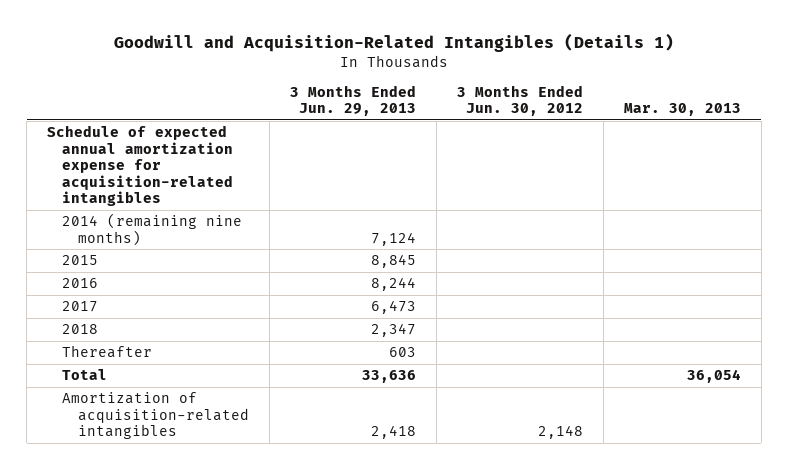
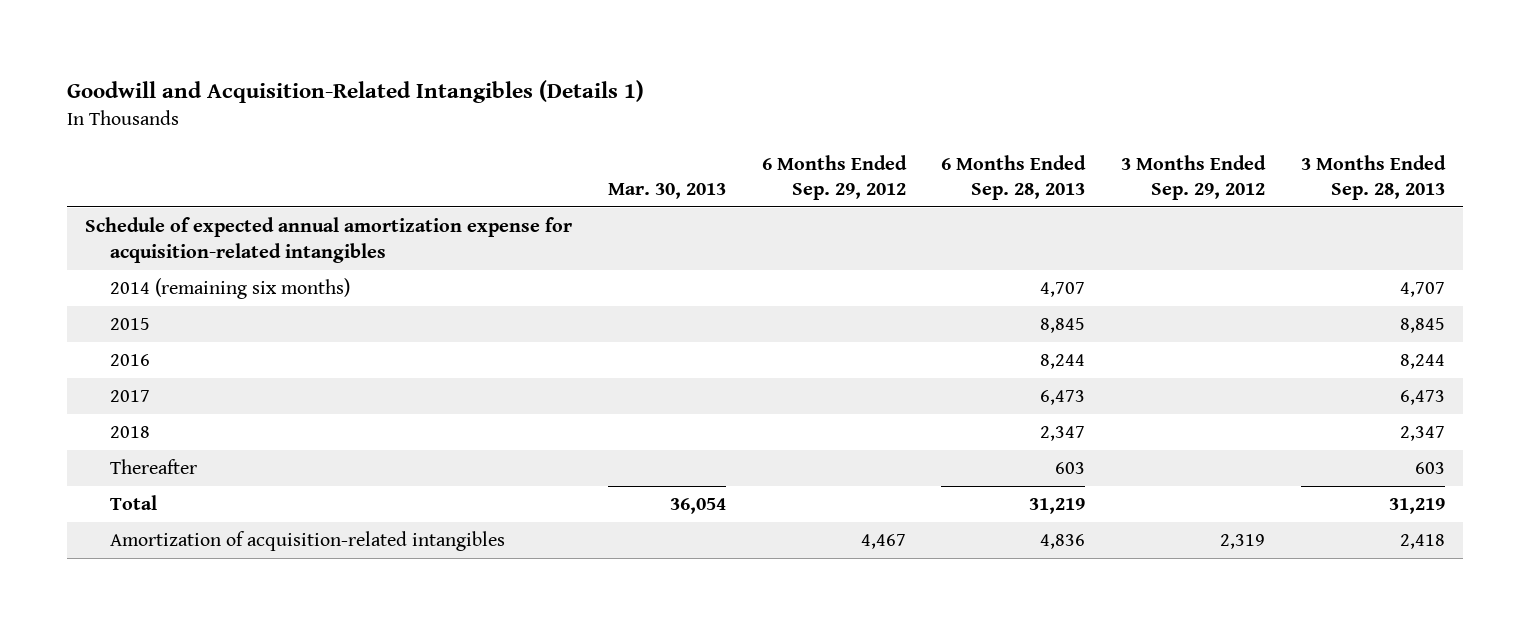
[289,84,416,117] 3 Months Ended Jun. 29, 2013 -> none
[456,84,583,117] 3 Months Ended Jun. 30, 2012 -> none
none -> [761,154,907,200] 6 Months Ended Sep. 29, 2012
none -> [941,154,1087,200] 6 Months Ended Sep. 28, 2013
none -> [1121,154,1267,200] 3 Months Ended Sep. 29, 2012
none -> [1300,154,1446,200] 3 Months Ended Sep. 28, 2013
[62,213,243,246] 2014 (remaining nine months) -> [110,278,351,300] 2014 (remaining six months)

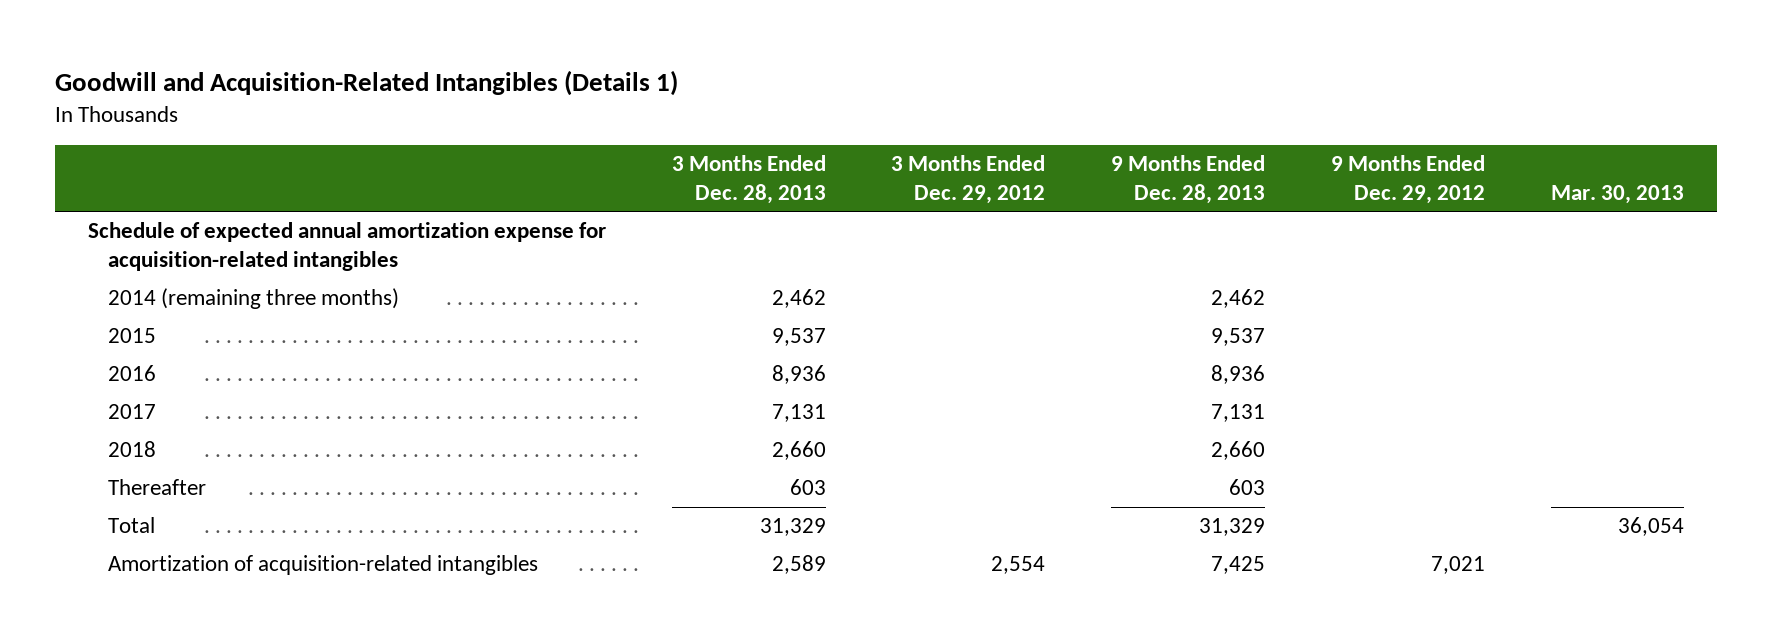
[761,154,907,200] 6 Months Ended Sep. 29, 2012 -> none
[941,154,1087,200] 6 Months Ended Sep. 28, 2013 -> none
[1121,154,1267,200] 3 Months Ended Sep. 29, 2012 -> none
[1300,154,1446,200] 3 Months Ended Sep. 28, 2013 -> none
none -> [671,154,826,204] 3 Months Ended Dec. 28, 2013
none -> [891,154,1046,204] 3 Months Ended Dec. 29, 2012
none -> [1111,154,1266,204] 9 Months Ended Dec. 28, 2013
none -> [1330,154,1485,204] 9 Months Ended Dec. 29, 2012
[110,278,351,300] 2014 (remaining six months) -> [108,288,400,310] 2014 (remaining three months)

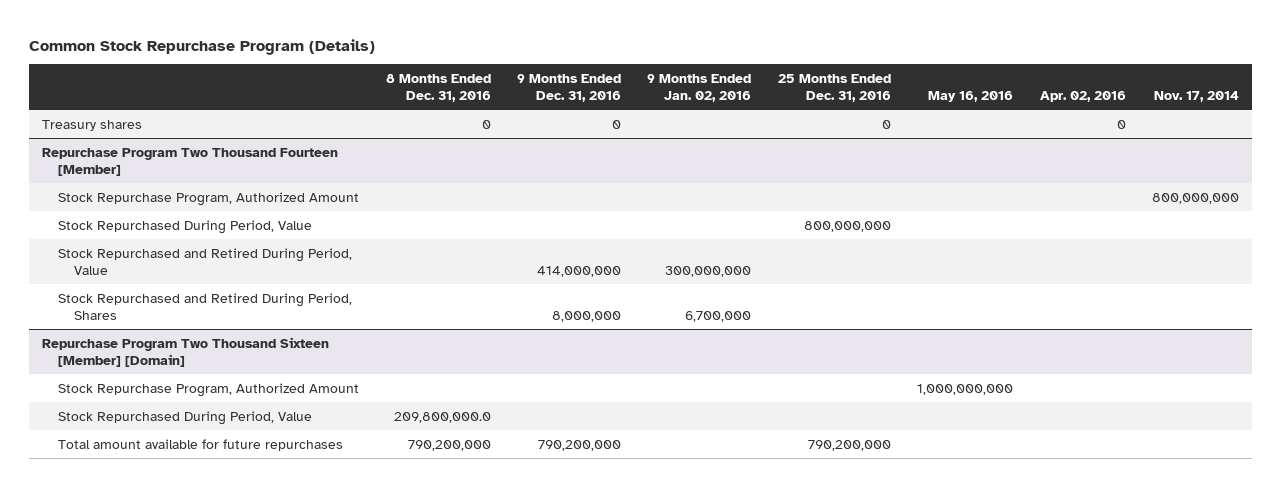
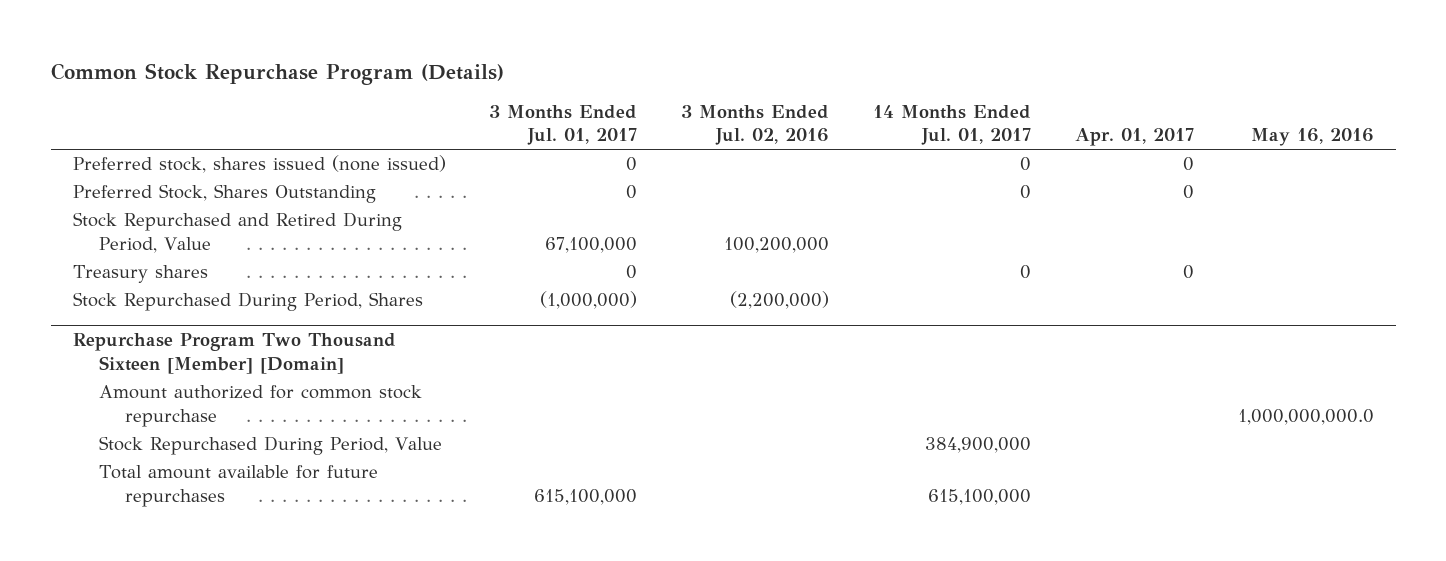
[385,73,491,103] 8 Months Ended Dec. 31, 2016 -> none
[516,73,621,103] 9 Months Ended Dec. 31, 2016 -> none
[647,73,752,103] 9 Months Ended Jan. 02, 2016 -> none
[777,73,891,103] 25 Months Ended Dec. 31, 2016 -> none
[1039,91,1126,103] Apr. 02, 2016 -> none
[1154,91,1240,103] Nov. 17, 2014 -> none
none -> [489,104,638,146] 3 Months Ended Jul. 01, 2017
none -> [681,104,830,146] 3 Months Ended Jul. 02, 2016
none -> [873,104,1032,146] 14 Months Ended Jul. 01, 2017
none -> [1075,128,1195,147] Apr. 01, 2017
none -> [72,155,446,174] Preferred stock, shares issued (none issued)
none -> [72,184,376,204] Preferred Stock, Shares Outstanding
none -> [72,212,402,254] Stock Repurchased and Retired During Period, Value
[42,147,339,176] Repurchase Program Two Thousand Fourteen [Member] -> none
[58,191,360,206] Stock Repurchase Program, Authorized Amount -> none
[58,219,313,234] Stock Repurchased During Period, Value -> none
[58,247,353,275] Stock Repurchased and Retired During Period, Value -> none
[58,292,353,320] Stock Repurchased and Retired During Period, Shares -> none
none -> [72,292,423,312] Stock Repurchased During Period, Shares
[58,382,360,397] Stock Repurchase Program, Authorized Amount -> [98,385,422,428] Amount authorized for common stock repurchase
[917,383,1014,395] 1,000,000,000 -> [1237,409,1374,426] 1,000,000,000.0

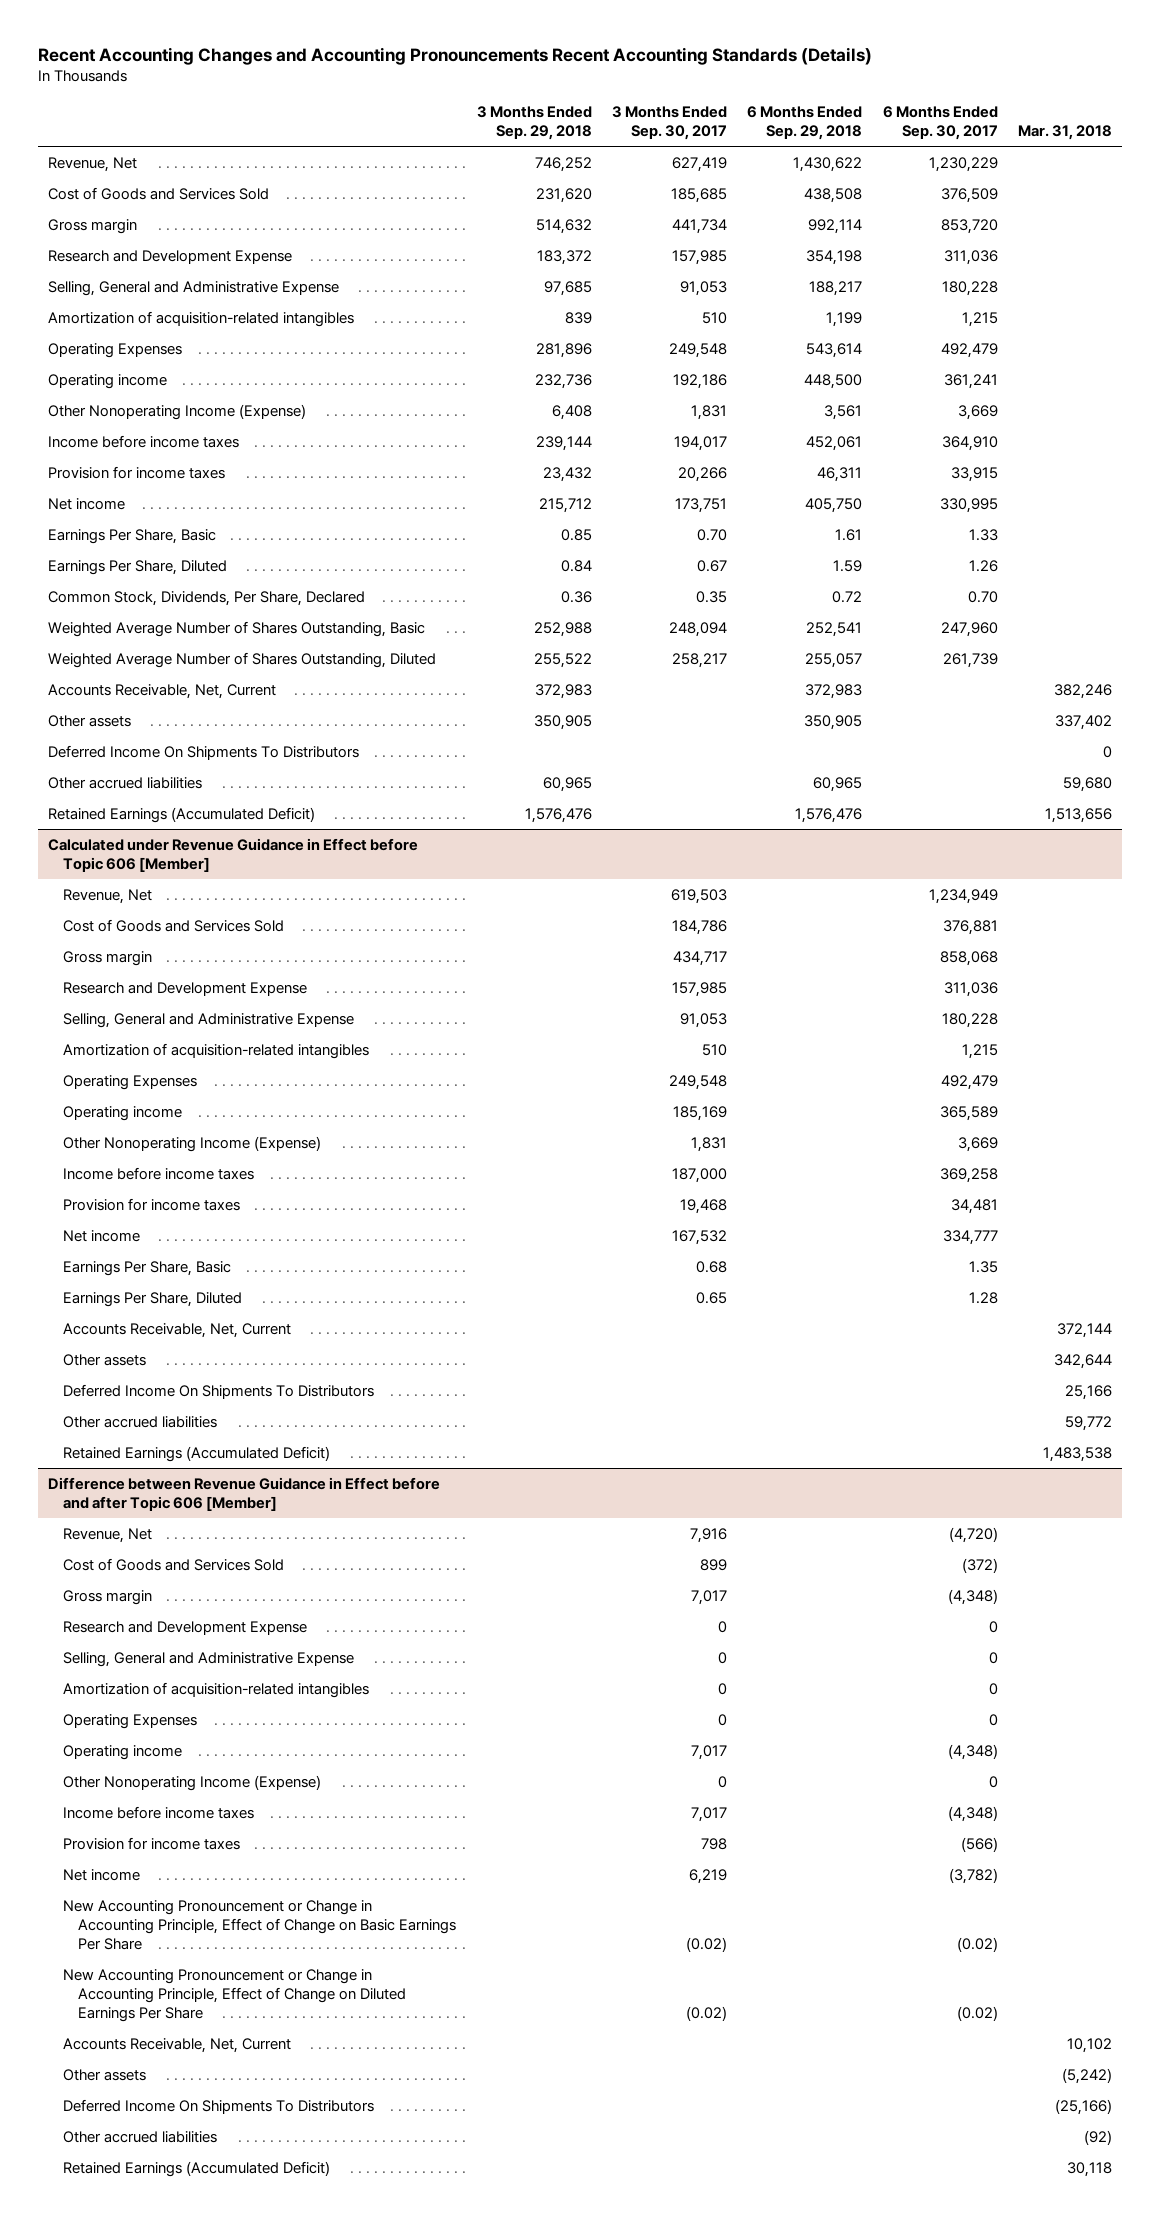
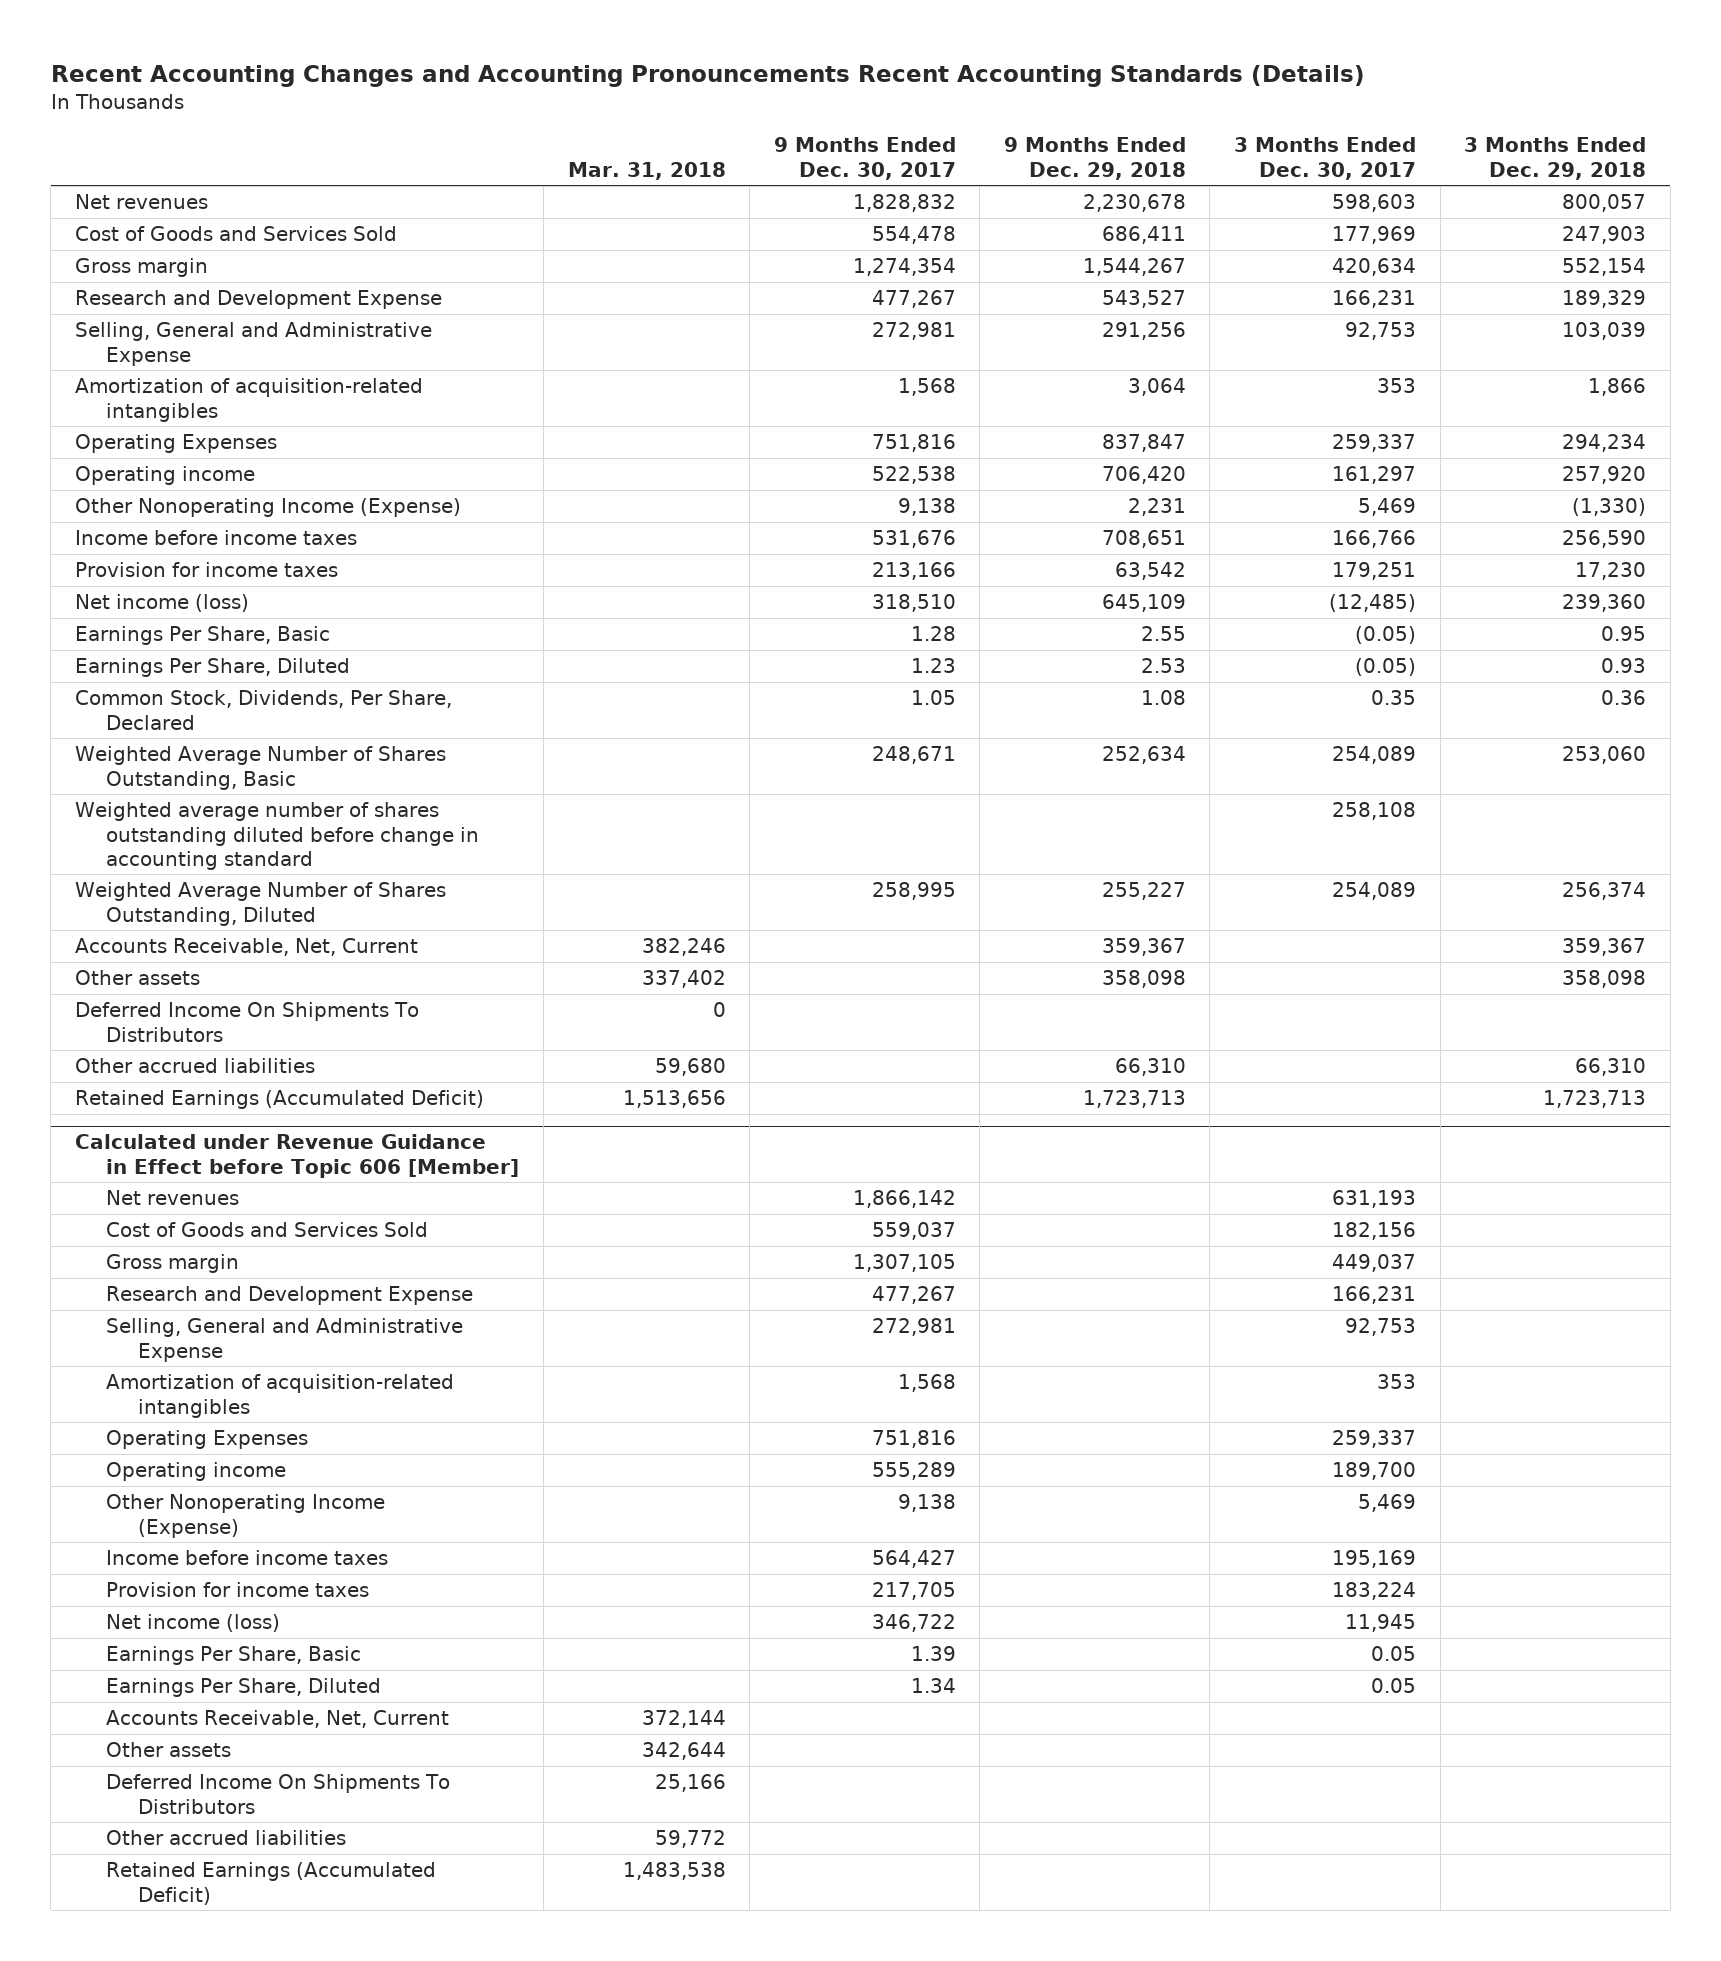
[476,106,592,141] 3 Months Ended Sep. 29, 2018 -> none
[611,106,727,141] 3 Months Ended Sep. 30, 2017 -> none
[747,106,863,141] 6 Months Ended Sep. 29, 2018 -> none
[882,106,998,141] 6 Months Ended Sep. 30, 2017 -> none
none -> [773,137,956,180] 9 Months Ended Dec. 30, 2017
none -> [1003,137,1186,180] 9 Months Ended Dec. 29, 2018
none -> [1234,137,1417,180] 3 Months Ended Dec. 30, 2017
none -> [1464,137,1647,180] 3 Months Ended Dec. 29, 2018
[47,156,137,172] Revenue, Net -> none
none -> [75,194,209,210] Net revenues
[47,497,125,510] Net income -> [75,594,250,613] Net income (loss)
none -> [75,802,480,870] Weighted average number of shares outstanding diluted before change in accounting standard
[62,888,152,904] Revenue, Net -> none
none -> [106,1190,240,1206] Net revenues
[62,1229,140,1242] Net income -> [106,1614,281,1633] Net income (loss)
[47,1476,440,1511] Difference between Revenue Guidance in Effect before and after Topic 606 [Member] -> none
[62,1527,152,1543] Revenue, Net -> none
[62,1557,284,1571] Cost of Goods and Services Sold -> none
[62,1589,152,1605] Gross margin -> none
[62,1620,307,1635] Research and Development Expense -> none
[62,1651,354,1667] Selling, General and Administrative Expense -> none
[62,1681,369,1698] Amortization of acquisition-related intangibles -> none
[62,1713,197,1729] Operating Expenses -> none
[62,1744,182,1760] Operating income -> none
[62,1774,321,1791] Other Nonoperating Income (Expense) -> none
[62,1805,254,1819] Income before income taxes -> none
[62,1836,240,1850] Provision for income taxes -> none
[62,1868,140,1881] Net income -> none
[62,1899,457,1950] New Accounting Pronouncement or Change in Accounting Principle, Effect of Change on Basic Earnings Per Share -> none
[62,1968,407,2022] New Accounting Pronouncement or Change in Accounting Principle, Effect of Change on Diluted Earnings Per Share -> none
[62,2037,291,2053] Accounts Receivable, Net, Current -> none
[62,2068,146,2081] Other assets -> none
[62,2098,374,2114] Deferred Income On Shipments To Distributors -> none
[62,2130,217,2143] Other accrued liabilities -> none
[62,2160,330,2177] Retained Earnings (Accumulated Deficit) -> none

